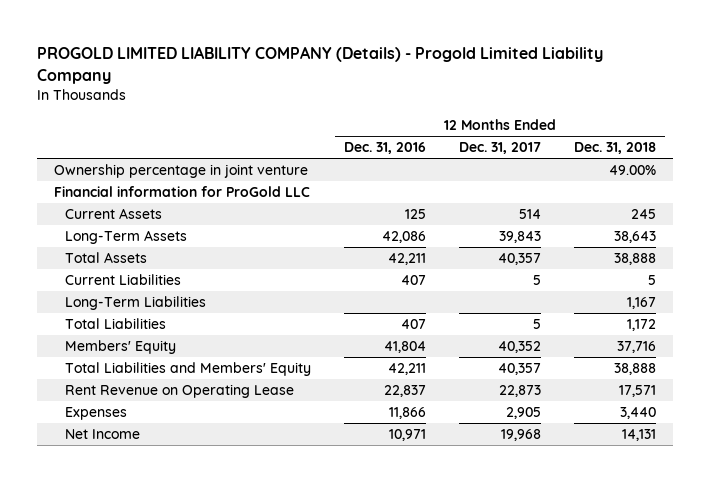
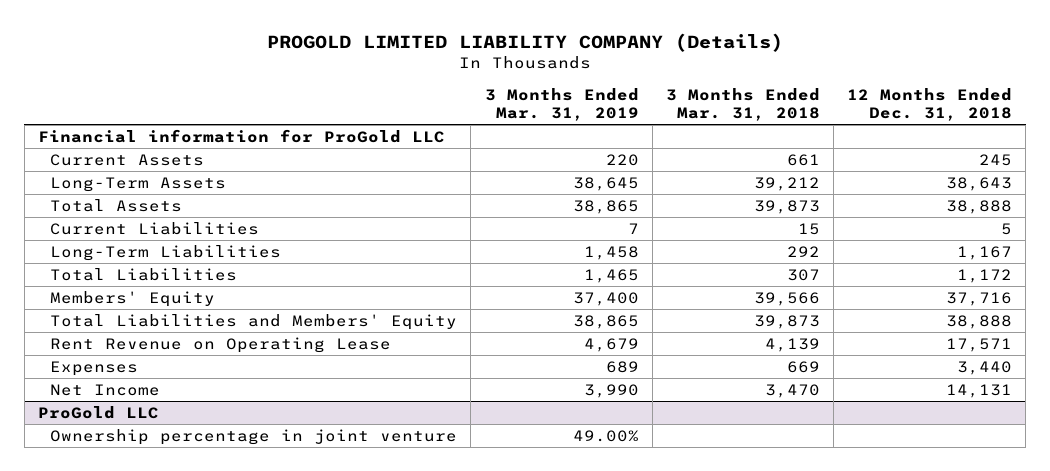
[37,46,604,84] PROGOLD LIMITED LIABILITY COMPANY (Details) - Progold Limited Liability Company -> [266,32,783,52] PROGOLD LIMITED LIABILITY COMPANY (Details)
[343,142,426,155] Dec. 31, 2016 -> none
[459,142,542,155] Dec. 31, 2017 -> none
none -> [484,88,639,121] 3 Months Ended Mar. 31, 2019
none -> [665,88,820,121] 3 Months Ended Mar. 31, 2018
[53,164,308,179] Ownership percentage in joint venture -> none
none -> [37,406,159,420] ProGold LLC
none -> [50,429,458,446] Ownership percentage in joint venture

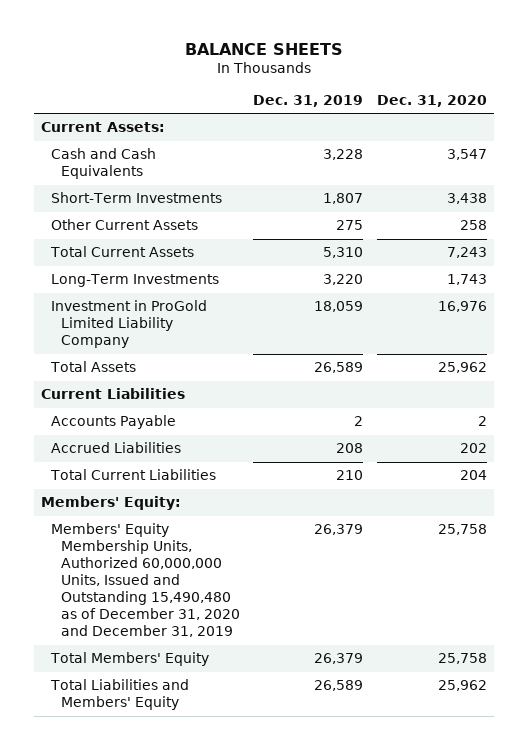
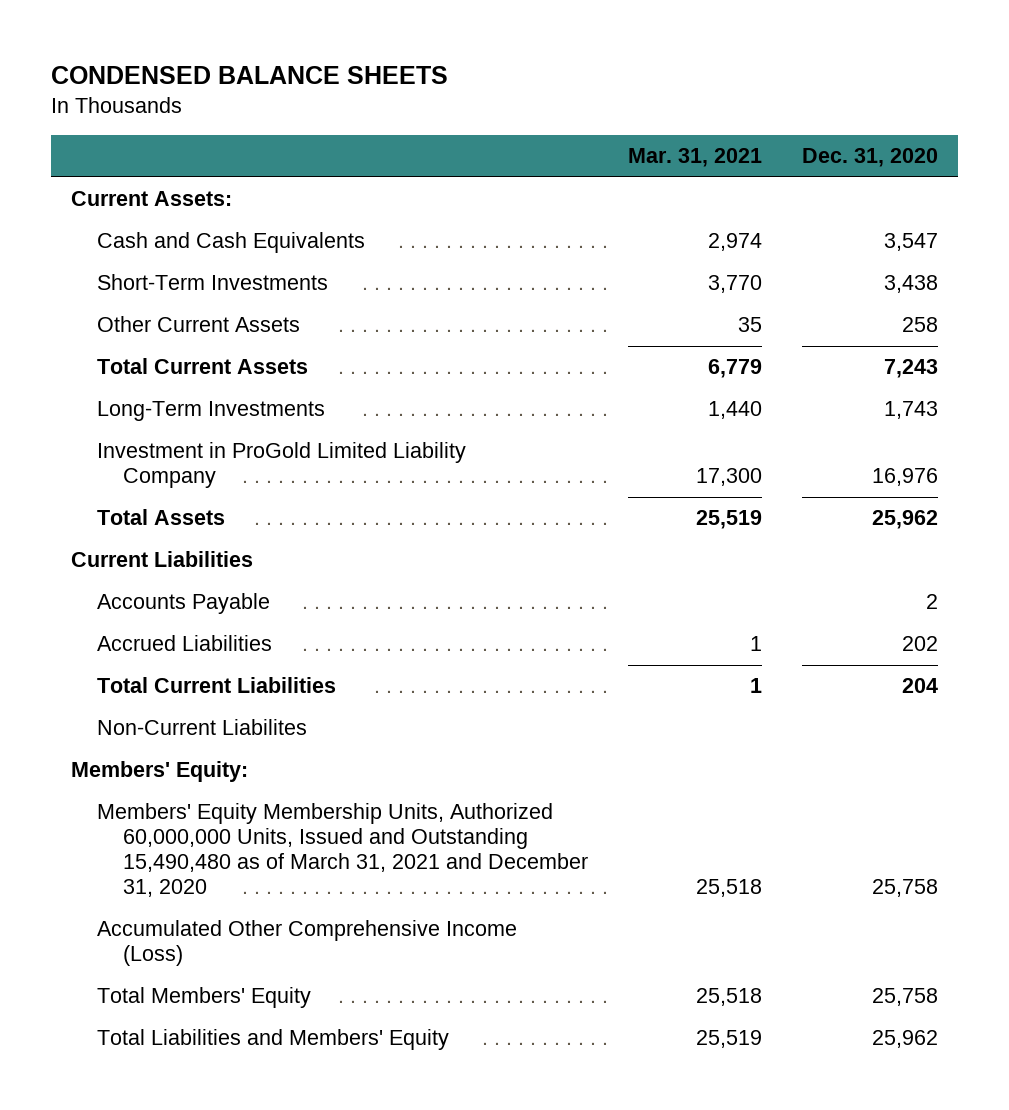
[185,42,344,55] BALANCE SHEETS -> [50,66,448,85] CONDENSED BALANCE SHEETS
[253,94,364,107] Dec. 31, 2019 -> none
none -> [627,148,762,168] Mar. 31, 2021
none -> [96,719,307,736] Non-Current Liabilites
[50,523,240,638] Members' Equity Membership Units, Authorized 60,000,000 Units, Issued and Outstanding 15,490,480 as of December 31, 2020 and December 31, 2019 -> [96,803,588,898] Members' Equity Membership Units, Authorized 60,000,000 Units, Issued and Outstanding 15,490,480 as of March 31, 2021 and December 31, 2020
none -> [96,920,517,967] Accumulated Other Comprehensive Income (Loss)

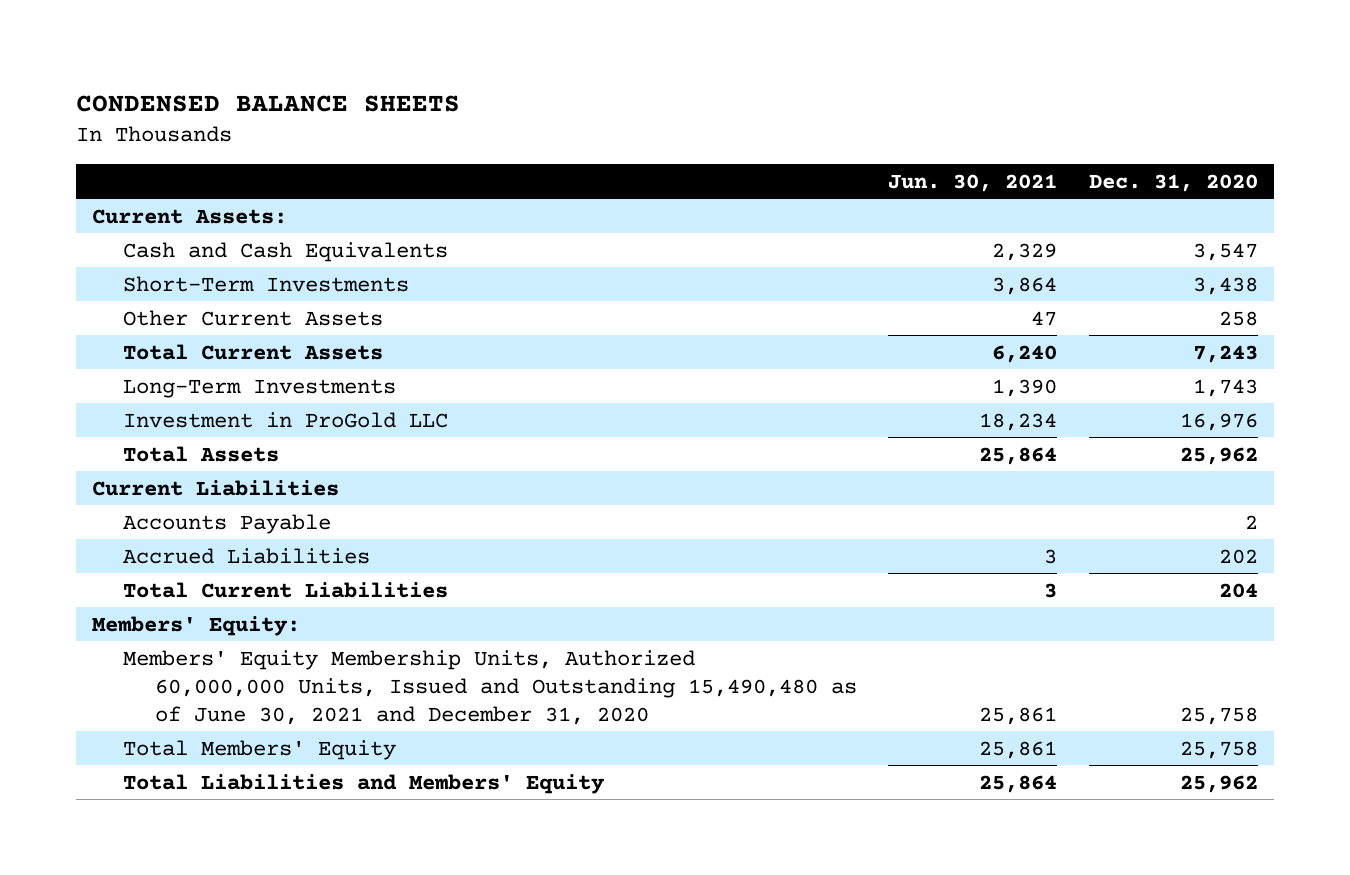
[627,148,762,168] Mar. 31, 2021 -> none
none -> [888,173,1058,192] Jun. 30, 2021
[96,442,466,489] Investment in ProGold Limited Liability Company -> [123,411,449,428] Investment in ProGold LLC
[96,719,307,736] Non-Current Liabilites -> none
[96,920,517,967] Accumulated Other Comprehensive Income (Loss) -> none
[96,803,588,898] Members' Equity Membership Units, Authorized 60,000,000 Units, Issued and Outstanding 15,490,480 as of March 31, 2021 and December 31, 2020 -> [123,649,857,725] Members' Equity Membership Units, Authorized 60,000,000 Units, Issued and Outstanding 15,490,480 as of June 30, 2021 and December 31, 2020

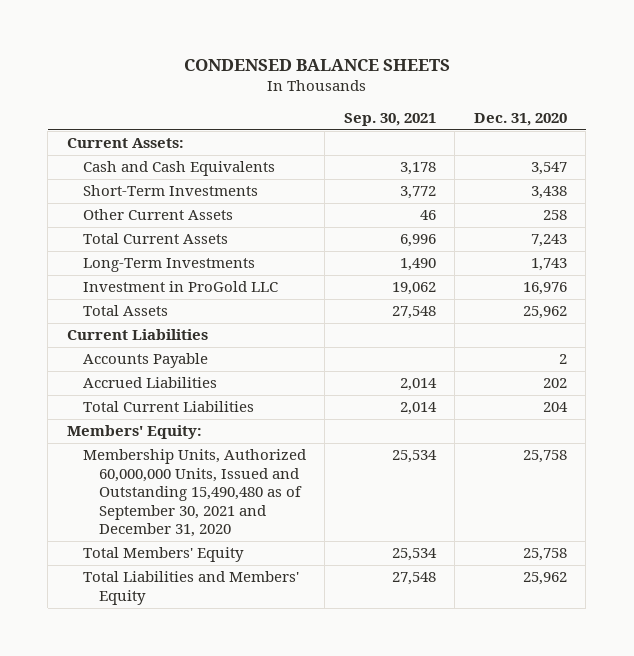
[888,173,1058,192] Jun. 30, 2021 -> none
none -> [343,113,436,127] Sep. 30, 2021
[123,649,857,725] Members' Equity Membership Units, Authorized 60,000,000 Units, Issued and Outstanding 15,490,480 as of June 30, 2021 and December 31, 2020 -> [82,449,306,538] Membership Units, Authorized 60,000,000 Units, Issued and Outstanding 15,490,480 as of September 30, 2021 and December 31, 2020

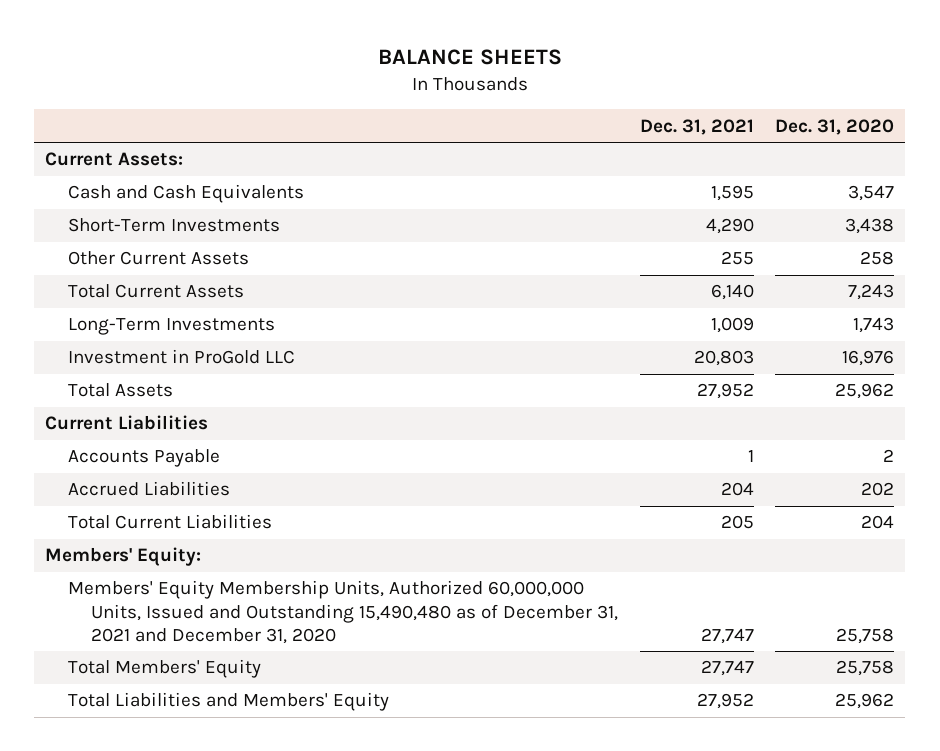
[183,58,450,71] CONDENSED BALANCE SHEETS -> [377,49,562,66] BALANCE SHEETS
[343,113,436,127] Sep. 30, 2021 -> none
none -> [639,118,754,135] Dec. 31, 2021
[82,449,306,538] Membership Units, Authorized 60,000,000 Units, Issued and Outstanding 15,490,480 as of September 30, 2021 and December 31, 2020 -> [68,580,618,644] Members' Equity Membership Units, Authorized 60,000,000 Units, Issued and Outstanding 15,490,480 as of December 31, 2021 and December 31, 2020

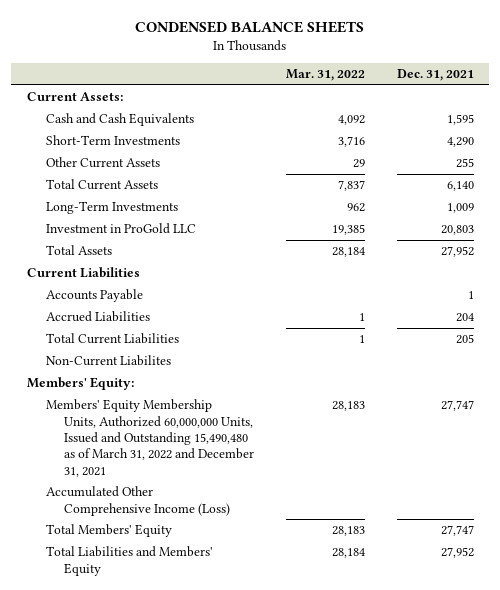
[377,49,562,66] BALANCE SHEETS -> [135,20,365,33] CONDENSED BALANCE SHEETS
[775,118,895,135] Dec. 31, 2020 -> none
none -> [285,69,365,82] Mar. 31, 2022
none -> [45,355,171,367] Non-Current Liabilites
[68,580,618,644] Members' Equity Membership Units, Authorized 60,000,000 Units, Issued and Outstanding 15,490,480 as of December 31, 2021 and December 31, 2020 -> [45,399,255,477] Members' Equity Membership Units, Authorized 60,000,000 Units, Issued and Outstanding 15,490,480 as of March 31, 2022 and December 31, 2021
none -> [45,486,231,516] Accumulated Other Comprehensive Income (Loss)

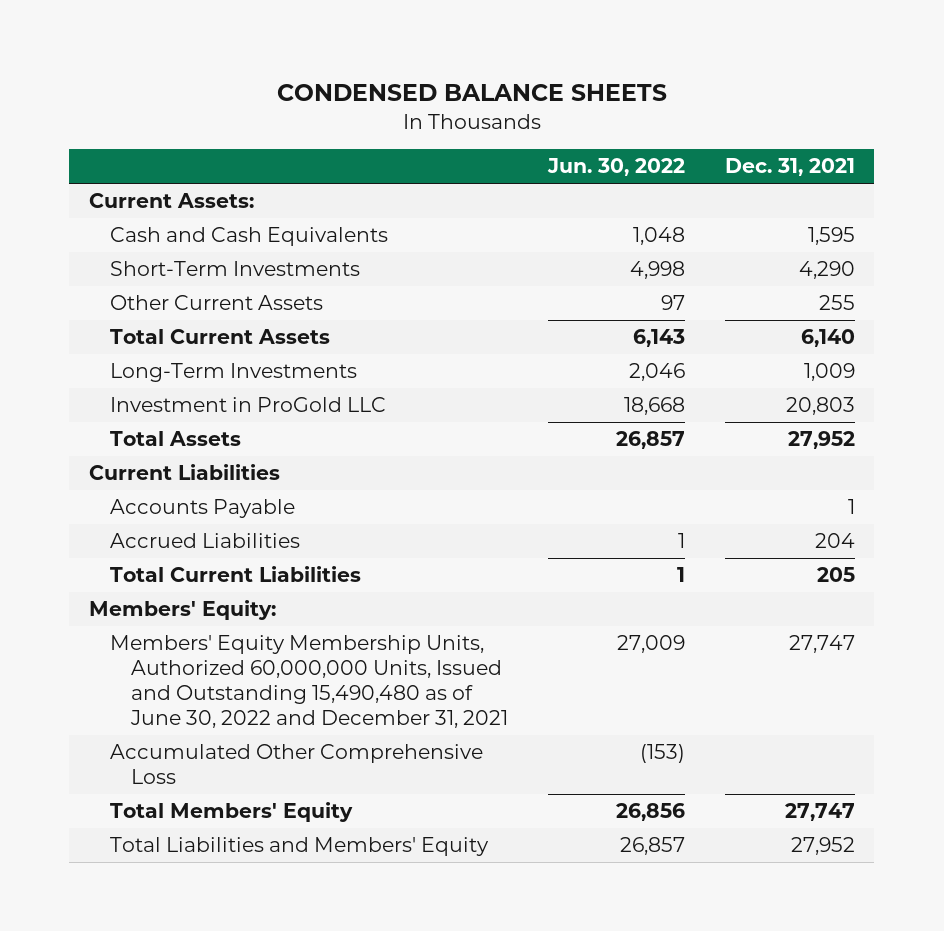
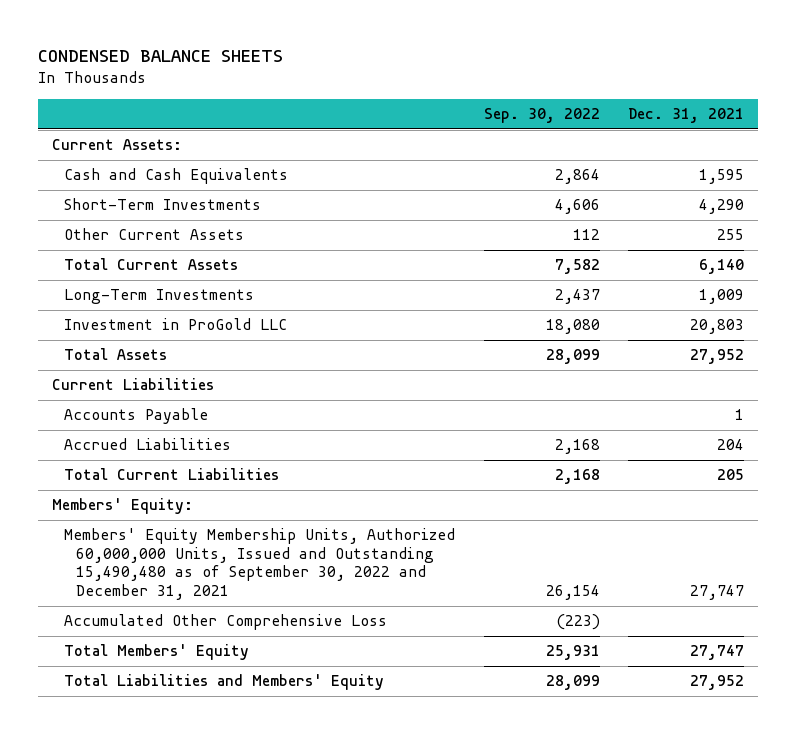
[546,158,685,177] Jun. 30, 2022 -> none
none -> [483,108,600,124] Sep. 30, 2022
[110,635,509,728] Members' Equity Membership Units, Authorized 60,000,000 Units, Issued and Outstanding 15,490,480 as of June 30, 2022 and December 31, 2021 -> [64,528,456,600] Members' Equity Membership Units, Authorized 60,000,000 Units, Issued and Outstanding 15,490,480 as of September 30, 2022 and December 31, 2021

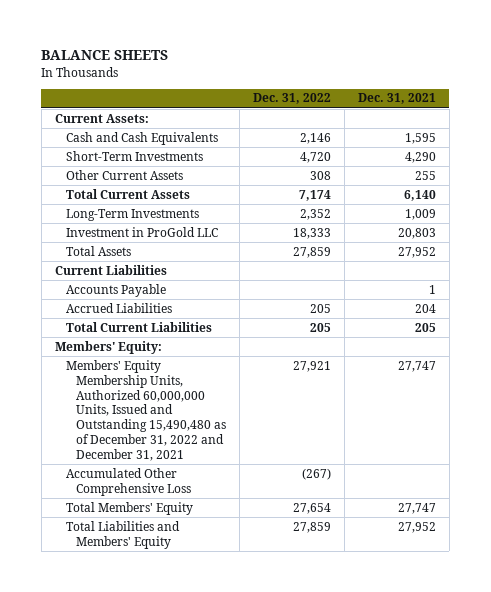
[38,50,284,63] CONDENSED BALANCE SHEETS -> [41,50,169,61] BALANCE SHEETS
[483,108,600,124] Sep. 30, 2022 -> none
none -> [253,93,332,105] Dec. 31, 2022
[64,528,456,600] Members' Equity Membership Units, Authorized 60,000,000 Units, Issued and Outstanding 15,490,480 as of September 30, 2022 and December 31, 2021 -> [65,359,227,461] Members' Equity Membership Units, Authorized 60,000,000 Units, Issued and Outstanding 15,490,480 as of December 31, 2022 and December 31, 2021

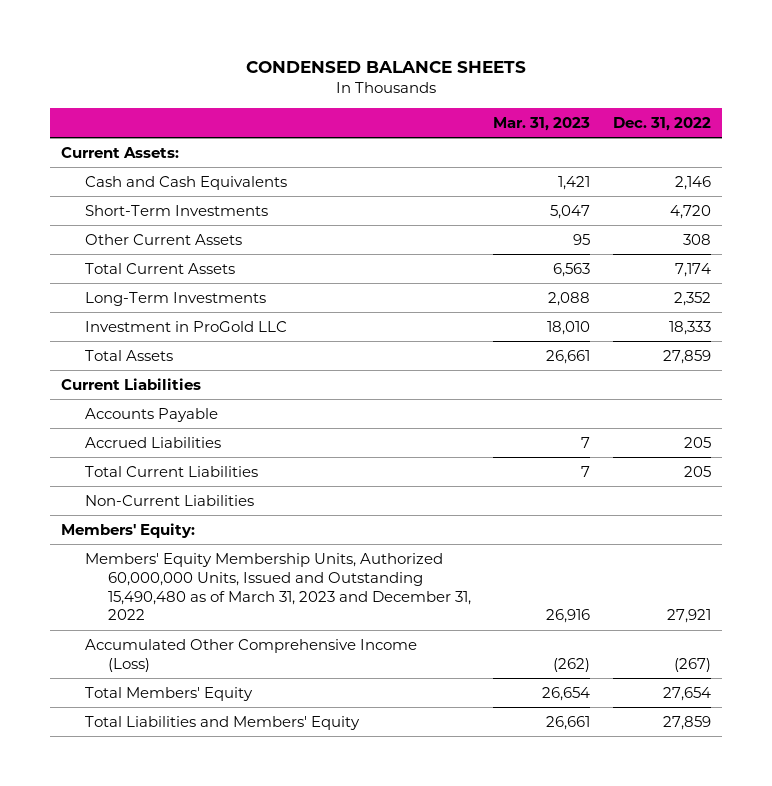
[41,50,169,61] BALANCE SHEETS -> [246,61,527,74] CONDENSED BALANCE SHEETS
[357,93,436,105] Dec. 31, 2021 -> none
none -> [493,116,591,131] Mar. 31, 2023
none -> [84,494,254,506] Non-Current Liabilities
[65,359,227,461] Members' Equity Membership Units, Authorized 60,000,000 Units, Issued and Outstanding 15,490,480 as of December 31, 2022 and December 31, 2021 -> [84,552,471,621] Members' Equity Membership Units, Authorized 60,000,000 Units, Issued and Outstanding 15,490,480 as of March 31, 2023 and December 31, 2022
[65,467,192,496] Accumulated Other Comprehensive Loss -> [84,638,417,672] Accumulated Other Comprehensive Income (Loss)

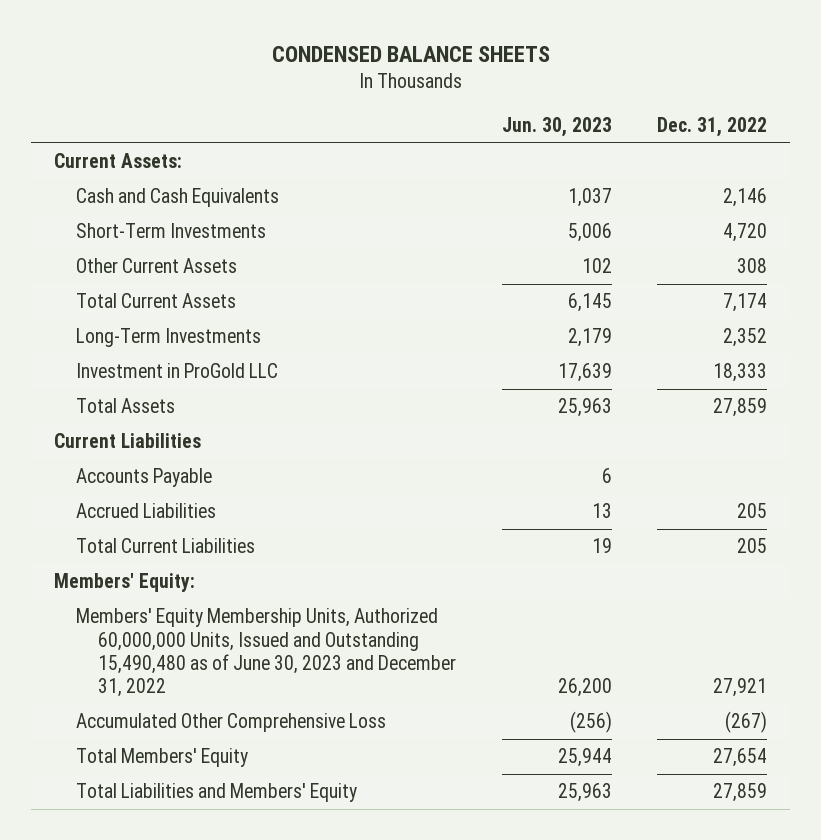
[493,116,591,131] Mar. 31, 2023 -> none
none -> [501,117,612,138] Jun. 30, 2023
[84,494,254,506] Non-Current Liabilities -> none
[84,552,471,621] Members' Equity Membership Units, Authorized 60,000,000 Units, Issued and Outstanding 15,490,480 as of March 31, 2023 and December 31, 2022 -> [76,608,457,698] Members' Equity Membership Units, Authorized 60,000,000 Units, Issued and Outstanding 15,490,480 as of June 30, 2023 and December 31, 2022
[84,638,417,672] Accumulated Other Comprehensive Income (Loss) -> [76,713,387,733] Accumulated Other Comprehensive Loss

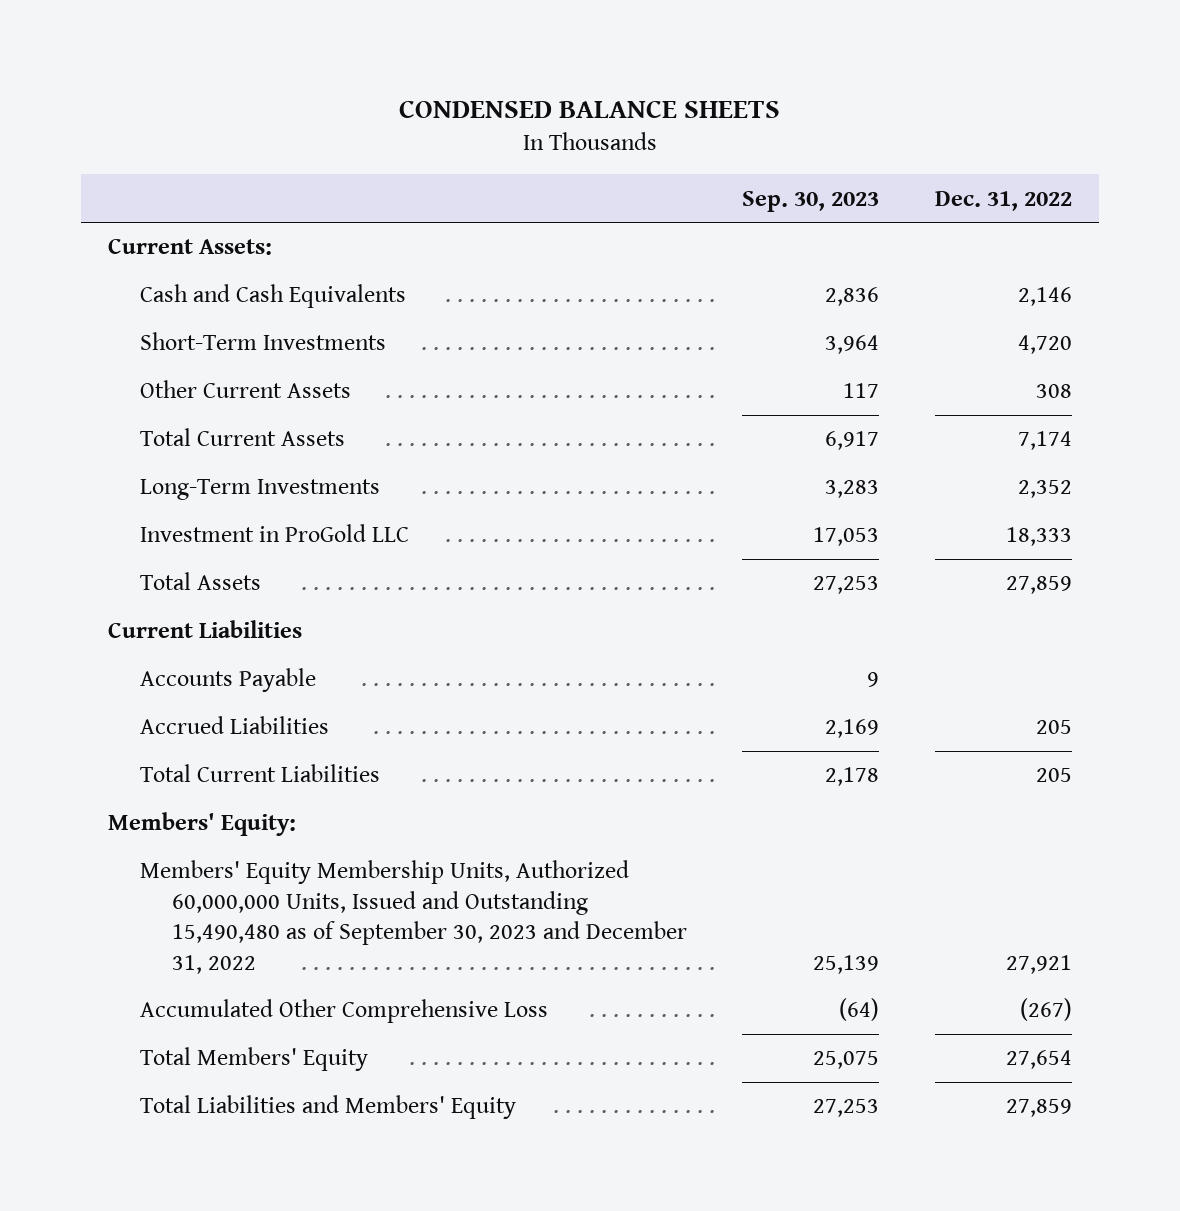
[501,117,612,138] Jun. 30, 2023 -> none
none -> [742,190,880,212] Sep. 30, 2023
[76,608,457,698] Members' Equity Membership Units, Authorized 60,000,000 Units, Issued and Outstanding 15,490,480 as of June 30, 2023 and December 31, 2022 -> [140,860,688,974] Members' Equity Membership Units, Authorized 60,000,000 Units, Issued and Outstanding 15,490,480 as of September 30, 2023 and December 31, 2022

